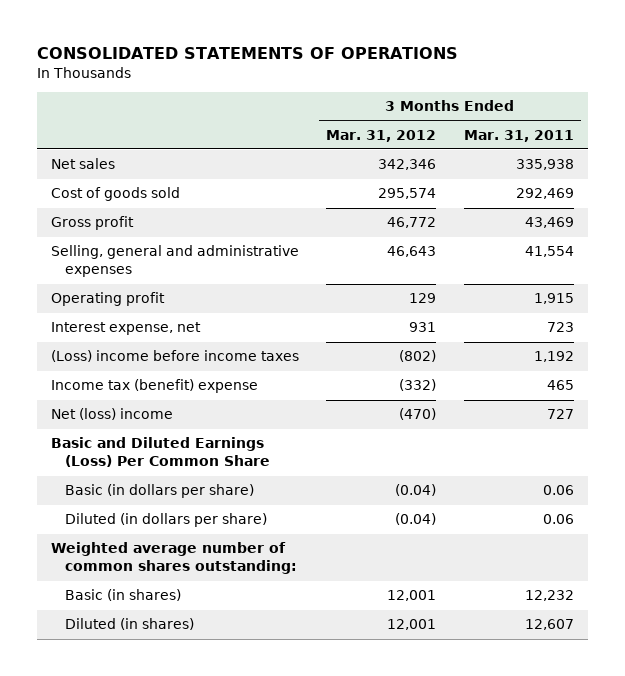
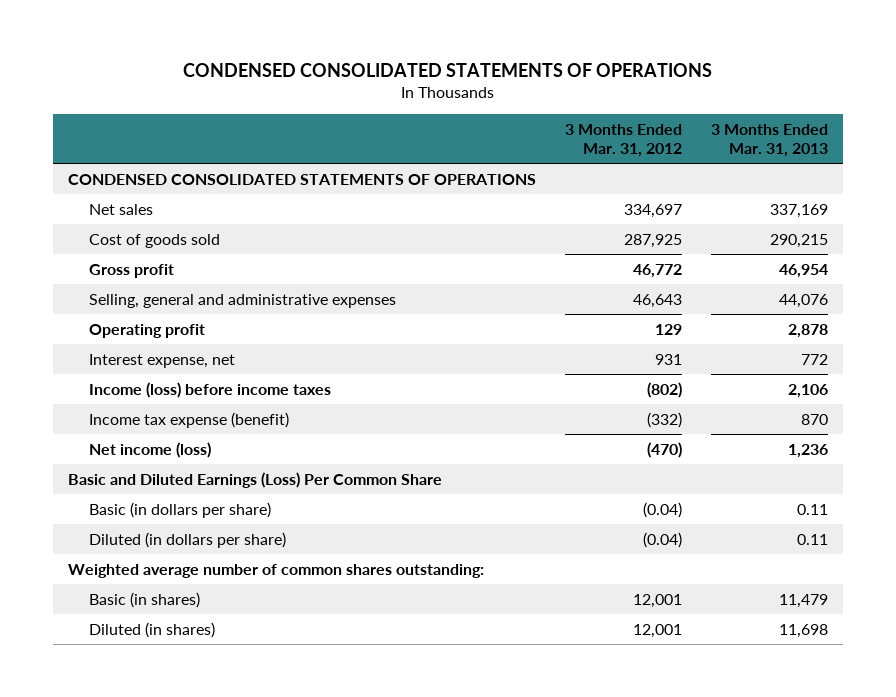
[36,46,458,59] CONSOLIDATED STATEMENTS OF OPERATIONS -> [183,63,713,78] CONDENSED CONSOLIDATED STATEMENTS OF OPERATIONS
[464,129,575,142] Mar. 31, 2011 -> none
none -> [711,123,829,157] 3 Months Ended Mar. 31, 2013
none -> [67,173,536,185] CONDENSED CONSOLIDATED STATEMENTS OF OPERATIONS
[378,159,437,171] 342,346 -> [624,203,683,218] 334,697
[378,188,437,200] 295,574 -> [624,233,683,248] 287,925
[50,350,299,363] (Loss) income before income taxes -> [88,381,331,398] Income (loss) before income taxes
[50,379,258,394] Income tax (benefit) expense -> [88,411,289,428] Income tax expense (benefit)
[50,408,173,421] Net (loss) income -> [88,441,211,458] Net income (loss)

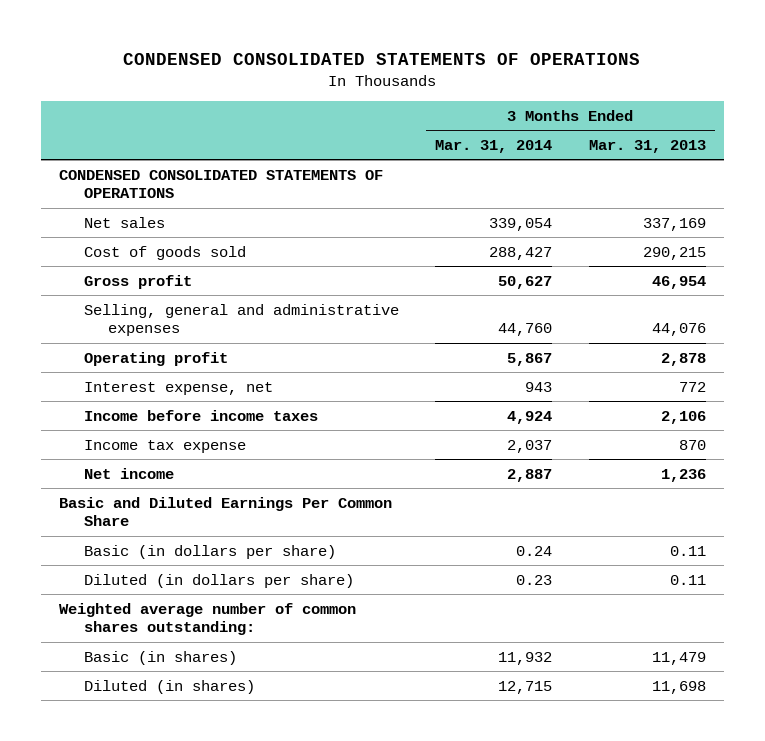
[565,123,683,157] 3 Months Ended Mar. 31, 2012 -> none
none -> [435,139,553,153] Mar. 31, 2014
[88,381,331,398] Income (loss) before income taxes -> [83,409,318,421] Income before income taxes
[88,411,289,428] Income tax expense (benefit) -> [83,439,246,453] Income tax expense
[88,441,211,458] Net income (loss) -> [83,467,174,479] Net income
[67,471,442,488] Basic and Diluted Earnings (Loss) Per Common Share -> [59,496,393,527] Basic and Diluted Earnings Per Common Share

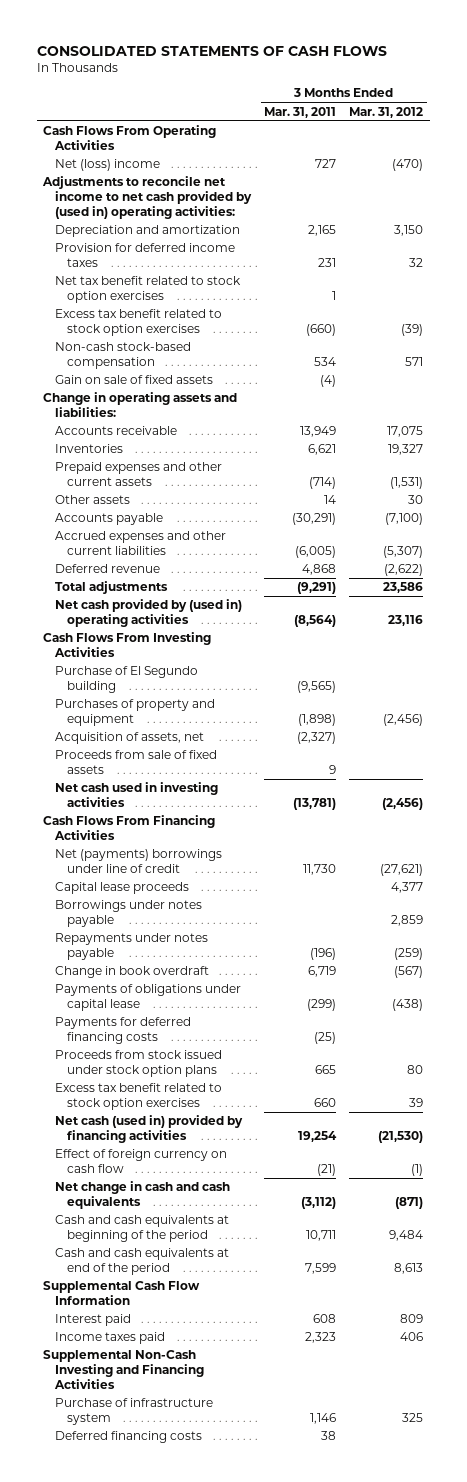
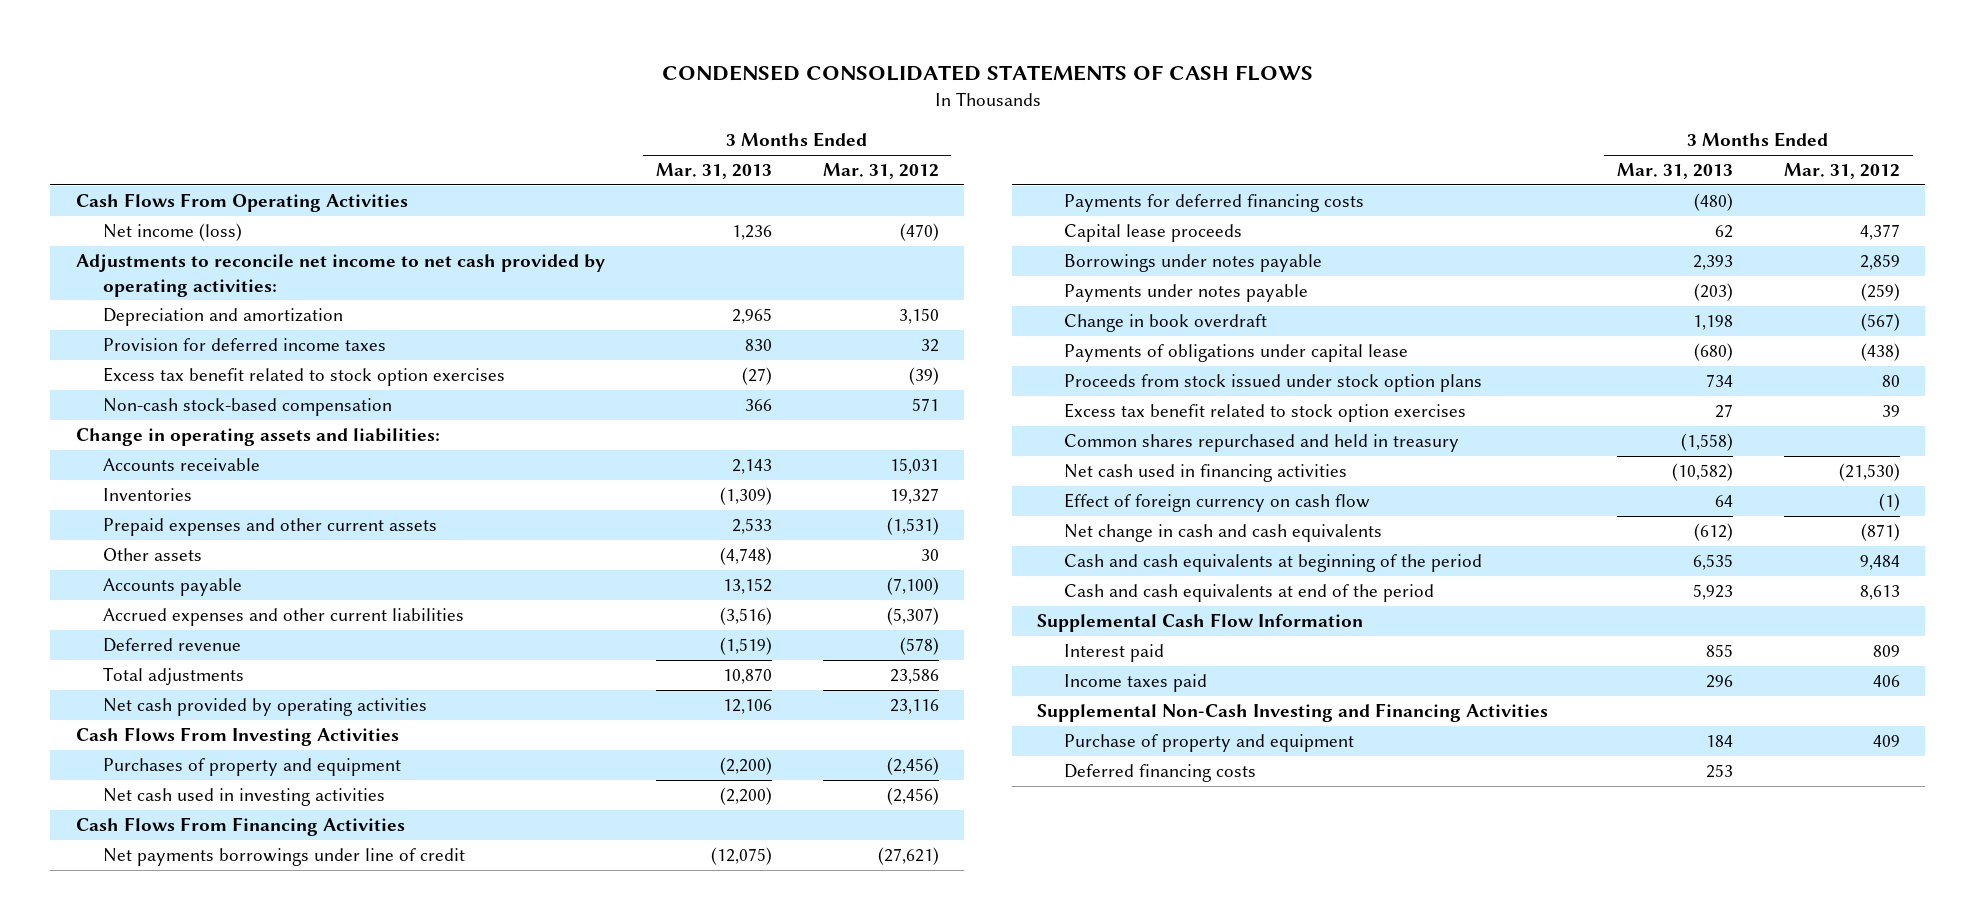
[36,45,387,56] CONSOLIDATED STATEMENTS OF CASH FLOWS -> [661,65,1313,82] CONDENSED CONSOLIDATED STATEMENTS OF CASH FLOWS
[264,106,337,118] Mar. 31, 2011 -> none
none -> [655,163,772,180] Mar. 31, 2013
[55,159,161,172] Net (loss) income -> [103,223,243,242] Net income (loss)
[42,176,253,219] Adjustments to reconcile net income to net cash provided by (used in) operating activities: -> [75,254,605,297] Adjustments to reconcile net income to net cash provided by operating activities:
[55,276,242,304] Net tax benefit related to stock option exercises -> none
[55,375,214,385] Gain on sale of fixed assets -> none
[387,426,424,438] 17,075 -> [889,458,939,475] 15,031
[384,564,424,577] (2,622) -> [899,637,939,656] (578)
[55,599,243,628] Net cash provided by (used in) operating activities -> [103,698,428,717] Net cash provided by operating activities
[55,666,199,694] Purchase of El Segundo building -> none
[55,732,205,745] Acquisition of assets, net -> none
[55,750,218,775] Proceeds from sale of fixed assets -> none
[55,849,223,874] Net (payments) borrowings under line of credit -> [103,848,466,867] Net payments borrowings under line of credit
[55,1017,192,1045] Payments for deferred financing costs -> [1064,194,1365,213] Payments for deferred financing costs
[55,933,209,961] Repayments under notes payable -> [1064,284,1309,303] Payments under notes payable
none -> [1064,434,1460,453] Common shares repurchased and held in treasury
[55,1115,244,1144] Net cash (used in) provided by financing activities -> [1064,464,1348,483] Net cash used in financing activities
[55,1398,214,1426] Purchase of infrastructure system -> [1064,734,1355,753] Purchase of property and equipment
[402,1413,424,1423] 325 -> [1872,735,1900,748] 409

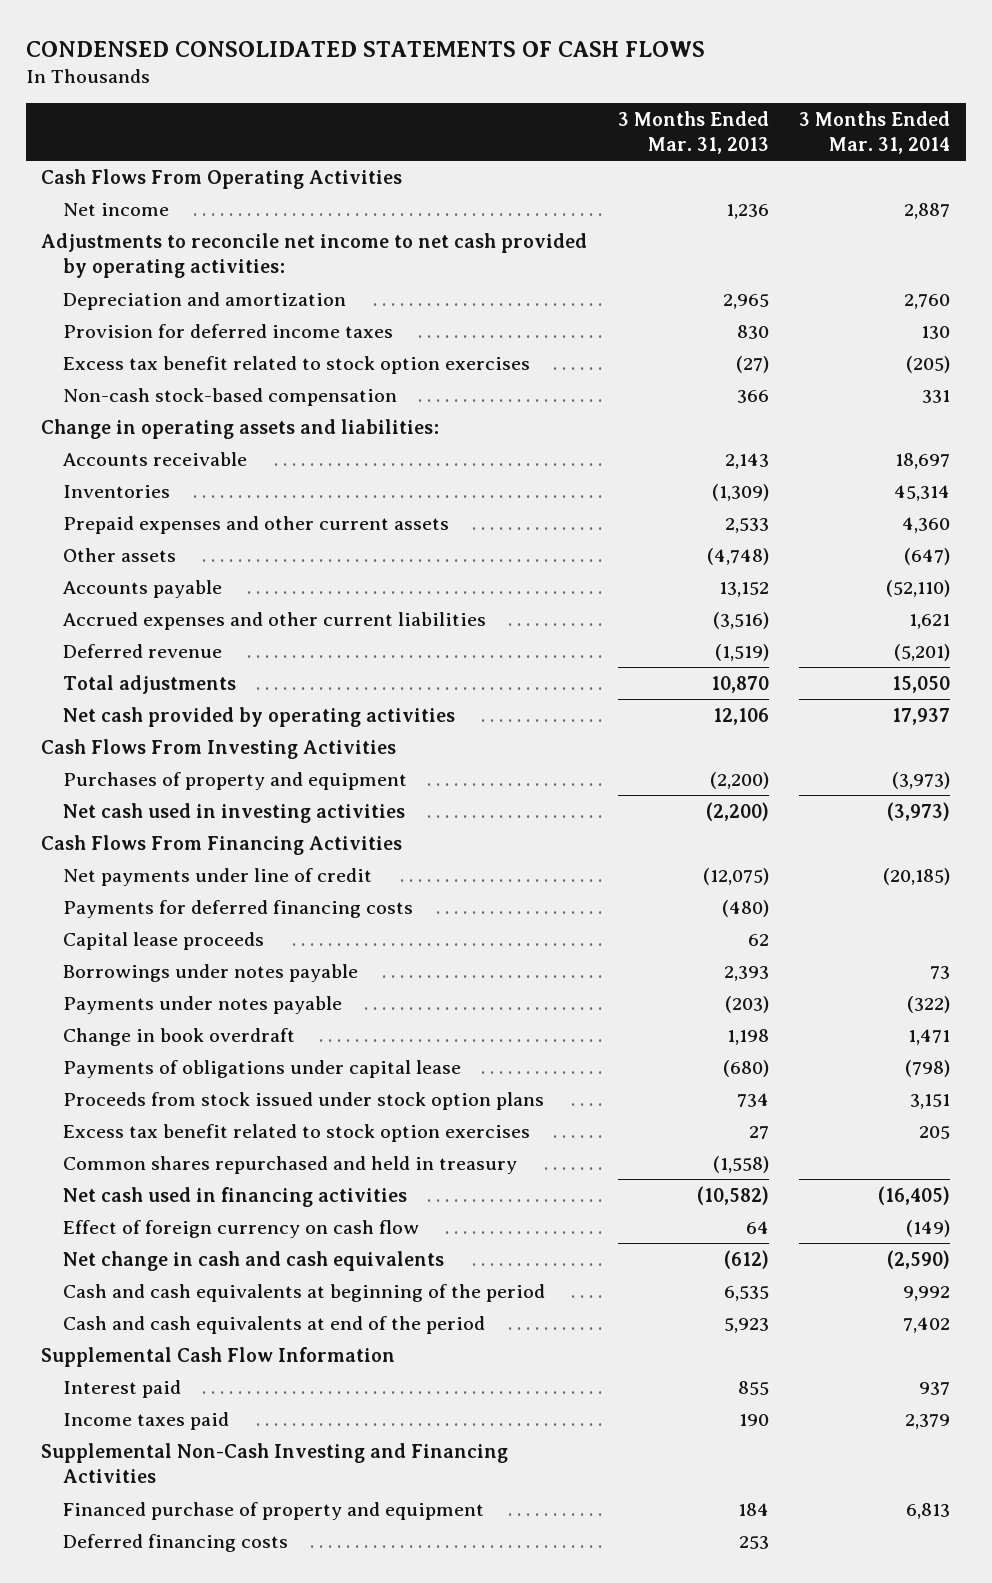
[822,163,939,180] Mar. 31, 2012 -> none
none -> [799,110,951,155] 3 Months Ended Mar. 31, 2014
[103,223,243,242] Net income (loss) -> [62,203,169,217] Net income
[103,848,466,867] Net payments borrowings under line of credit -> [62,868,372,887] Net payments under line of credit
[1706,675,1734,689] 296 -> [738,1414,769,1427] 190
[1064,734,1355,753] Purchase of property and equipment -> [62,1502,484,1521] Financed purchase of property and equipment

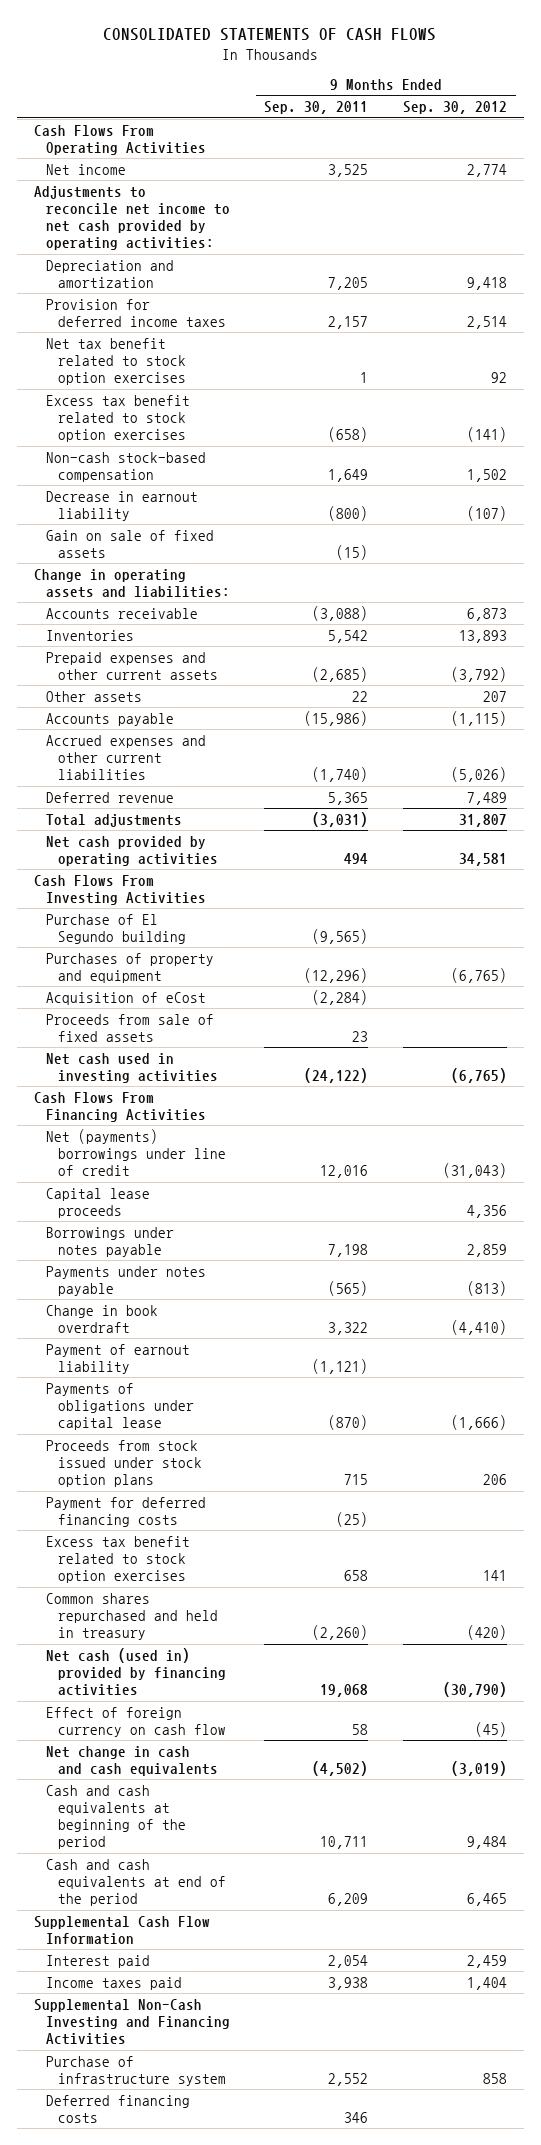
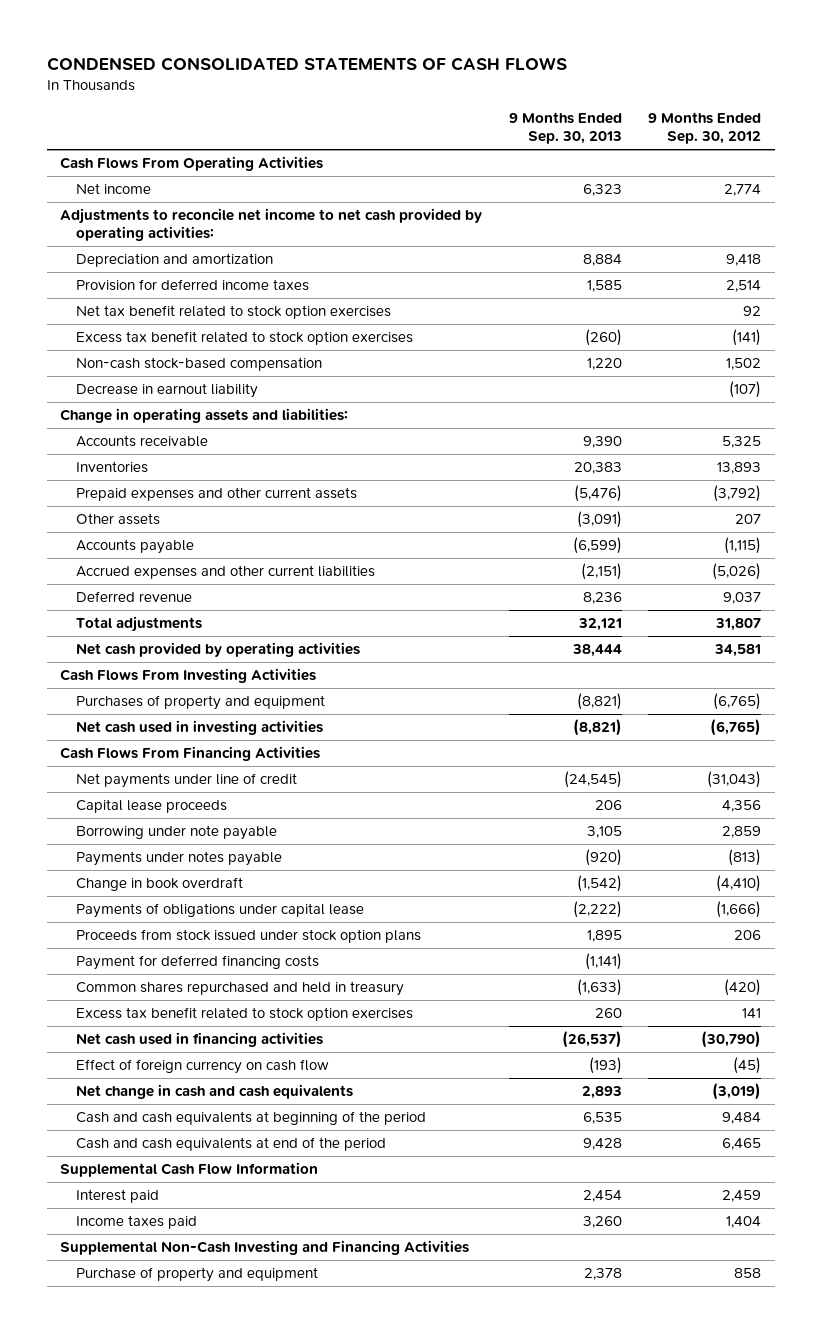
[103,28,437,42] CONSOLIDATED STATEMENTS OF CASH FLOWS -> [46,57,567,72] CONDENSED CONSOLIDATED STATEMENTS OF CASH FLOWS
[264,101,369,115] Sep. 30, 2011 -> none
none -> [508,112,622,145] 9 Months Ended Sep. 30, 2013
[45,529,214,559] Gain on sale of fixed assets -> none
[467,607,508,621] 6,873 -> [722,435,762,448] 5,325
[467,791,508,805] 7,489 -> [723,591,762,604] 9,037
[45,913,186,945] Purchase of El Segundo building -> none
[45,991,206,1005] Acquisition of eCost -> none
[45,1013,214,1043] Proceeds from sale of fixed assets -> none
[45,1128,226,1177] Net (payments) borrowings under line of credit -> [75,772,297,788] Net payments under line of credit
[45,1226,174,1258] Borrowings under notes payable -> [75,824,277,840] Borrowing under note payable
[45,1343,190,1375] Payment of earnout liability -> none
[45,1535,190,1584] Excess tax benefit related to stock option exercises -> [75,1006,413,1021] Excess tax benefit related to stock option exercises
[45,1647,226,1697] Net cash (used in) provided by financing activities -> [75,1031,323,1047] Net cash used in financing activities
[45,2094,190,2124] Deferred financing costs -> none
[45,2055,226,2087] Purchase of infrastructure system -> [75,1266,318,1282] Purchase of property and equipment

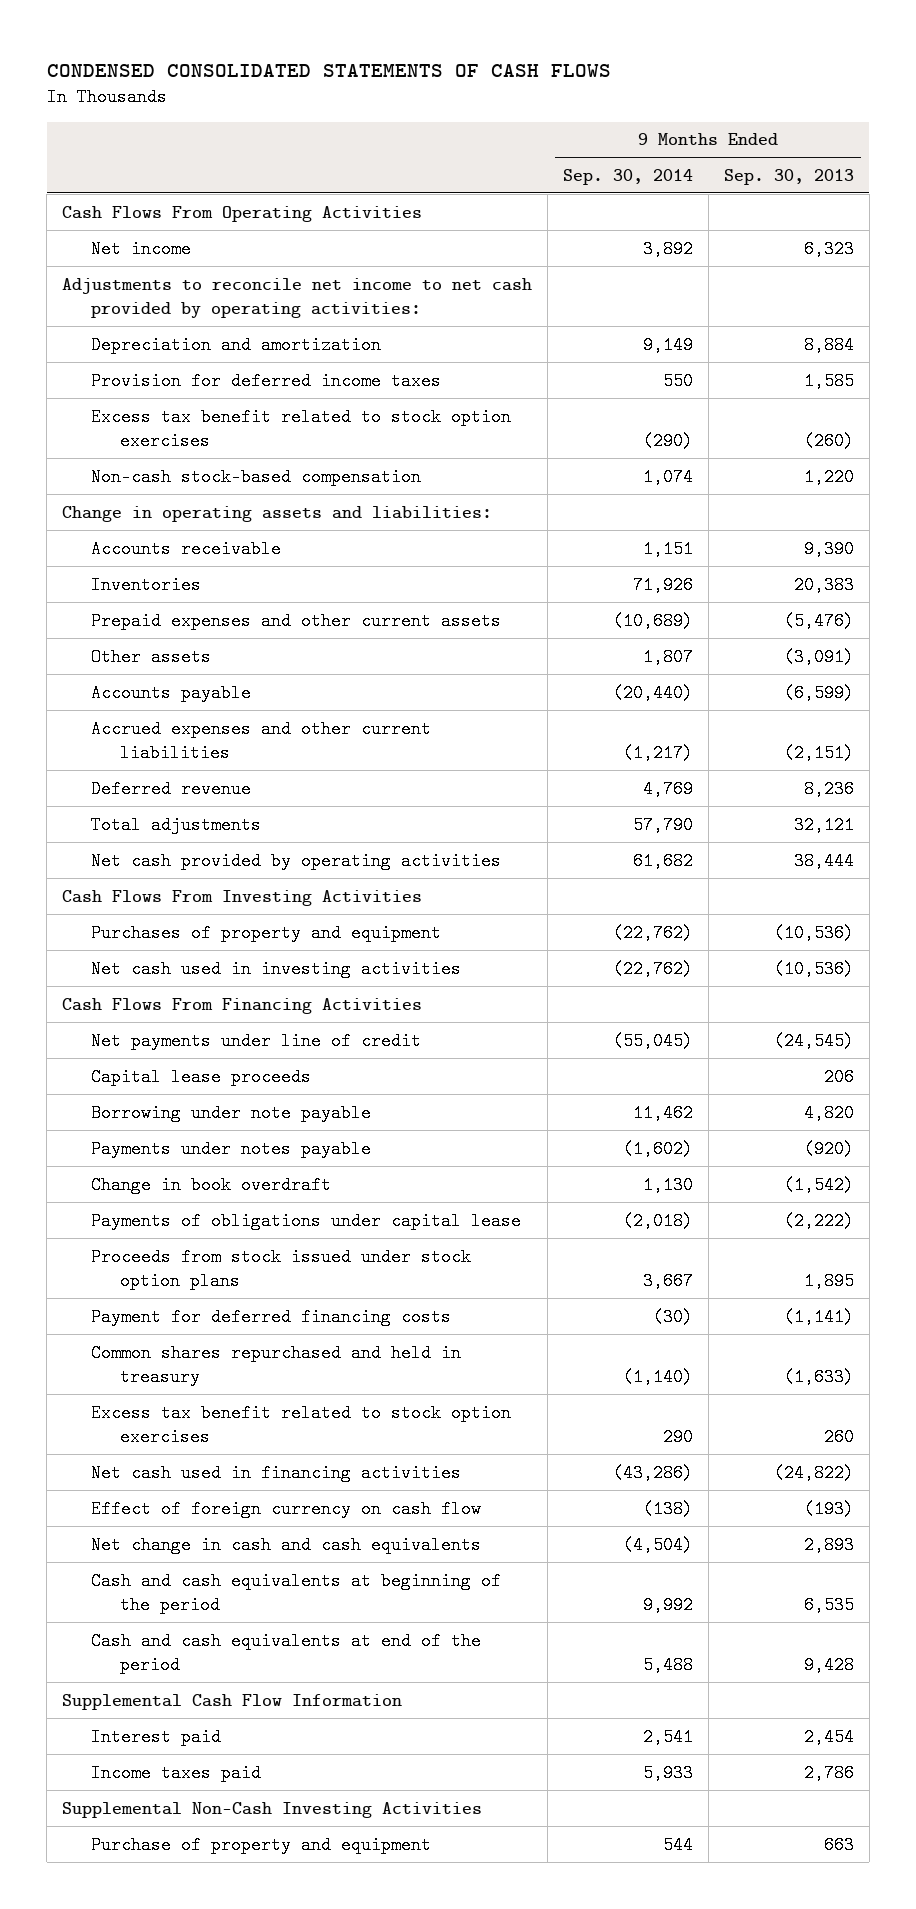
[648,112,762,145] 9 Months Ended Sep. 30, 2012 -> none
none -> [562,168,693,185] Sep. 30, 2014
[75,304,391,319] Net tax benefit related to stock option exercises -> none
[75,382,258,398] Decrease in earnout liability -> none
[576,692,622,710] (8,821) -> [773,923,854,942] (10,536)
[572,718,622,736] (8,821) -> [773,959,854,978] (10,536)
[586,825,622,838] 3,105 -> [803,1103,854,1122] 4,820
[561,1030,622,1048] (26,537) -> [773,1463,854,1482] (24,822)
[582,1215,622,1228] 3,260 -> [803,1763,854,1782] 2,786
[60,1239,470,1255] Supplemental Non-Cash Investing and Financing Activities -> [62,1801,483,1818] Supplemental Non-Cash Investing Activities
[583,1267,622,1280] 2,378 -> [823,1835,854,1854] 663

